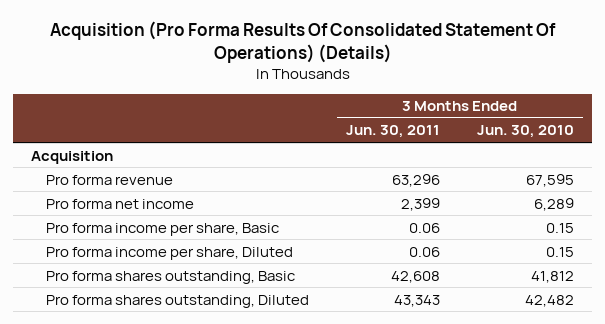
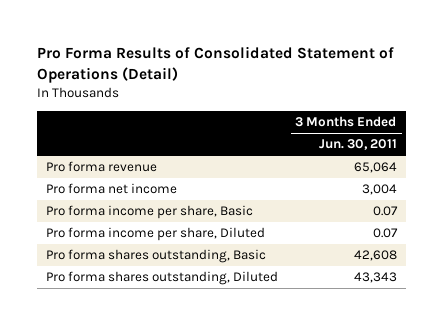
[49,20,556,63] Acquisition (Pro Forma Results Of Consolidated Statement Of Operations) (Details) -> [36,45,394,84] Pro Forma Results of Consolidated Statement of Operations (Detail)
[476,125,574,139] Jun. 30, 2010 -> none
[31,150,114,164] Acquisition -> none
[391,173,440,187] 63,296 -> [353,162,397,174] 65,064
[400,197,440,211] 2,399 -> [361,184,397,196] 3,004
[408,222,440,233] 0.06 -> [372,206,398,217] 0.07
[408,246,440,257] 0.06 -> [372,228,398,239] 0.07

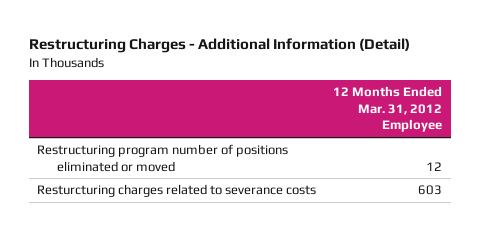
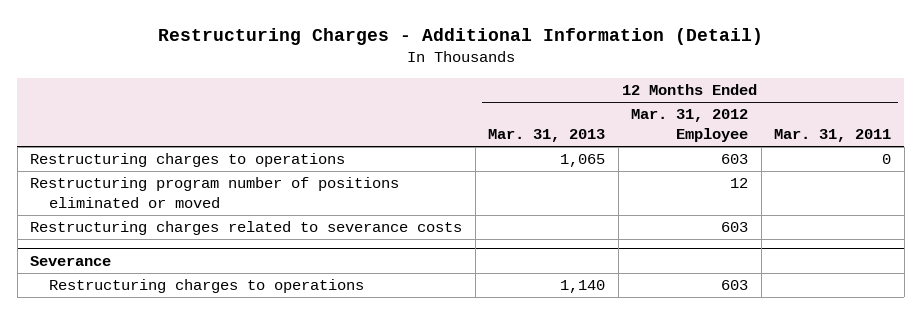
none -> [488,129,606,143] Mar. 31, 2013
none -> [774,129,892,143] Mar. 31, 2011
none -> [30,153,346,168] Restructuring charges to operations
[37,184,317,198] Resturcturing charges related to severance costs -> [30,221,463,236] Restructuring charges related to severance costs
none -> [30,256,112,267] Severance
none -> [49,279,365,294] Restructuring charges to operations

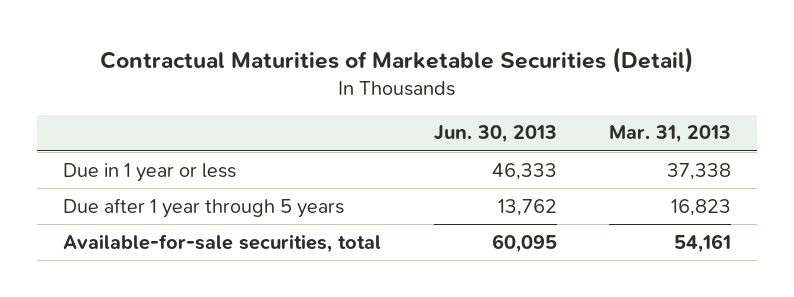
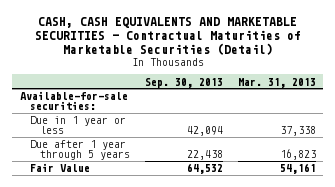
[100,47,695,74] Contractual Maturities of Marketable Securities (Detail) -> [34,16,301,55] CASH, CASH EQUIVALENTS AND MARKETABLE SECURITIES - Contractual Maturities of Marketable Securities (Detail)
[433,125,557,144] Jun. 30, 2013 -> none
none -> [144,77,223,88] Sep. 30, 2013
none -> [19,91,128,111] Available-for-sale securities:
[63,233,382,253] Available-for-sale securities, total -> [29,163,90,173] Fair Value

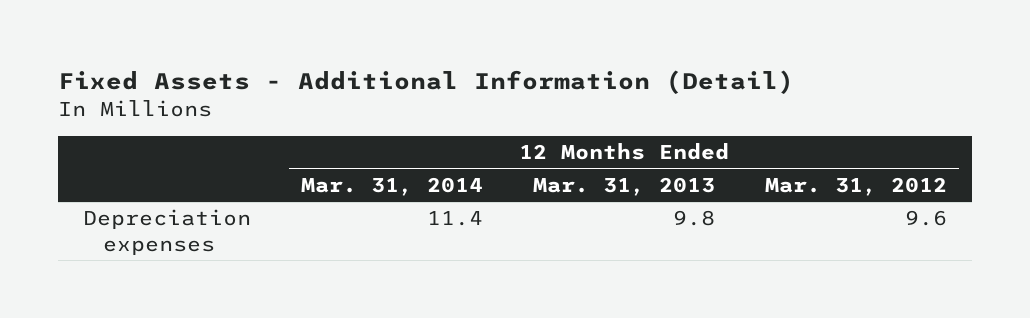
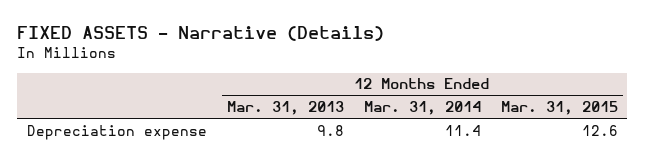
[58,70,795,95] Fixed Assets - Additional Information (Detail) -> [17,26,385,42] FIXED ASSETS - Narrative (Details)
[764,176,947,196] Mar. 31, 2012 -> none
none -> [500,101,618,116] Mar. 31, 2015
[83,209,252,255] Depreciation expenses -> [27,124,208,140] Depreciation expense

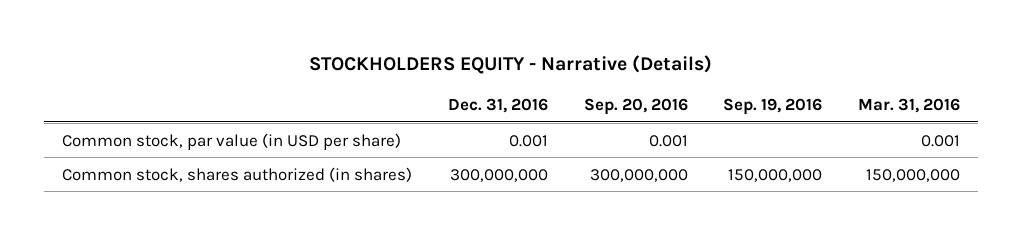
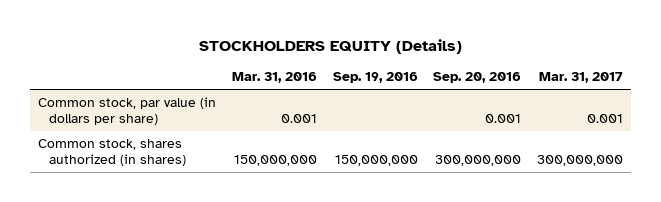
[309,55,713,75] STOCKHOLDERS EQUITY - Narrative (Details) -> [198,38,462,54] STOCKHOLDERS EQUITY (Details)
[447,97,548,113] Dec. 31, 2016 -> none
none -> [539,72,624,84] Mar. 31, 2017
[61,132,401,150] Common stock, par value (in USD per share) -> [38,97,217,125] Common stock, par value (in dollars per share)

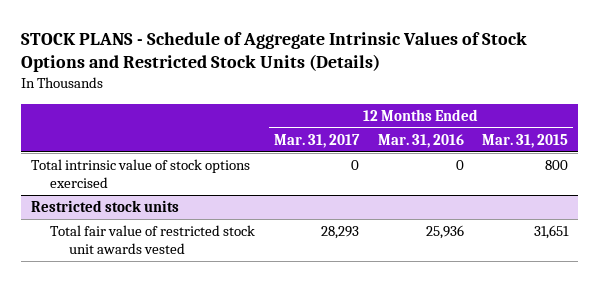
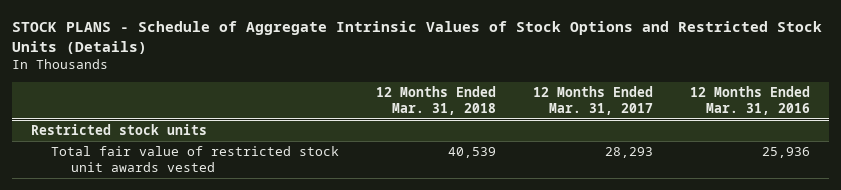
[482,133,569,148] Mar. 31, 2015 -> none
none -> [376,86,497,115] 12 Months Ended Mar. 31, 2018
[30,159,250,188] Total intrinsic value of stock options exercised -> none

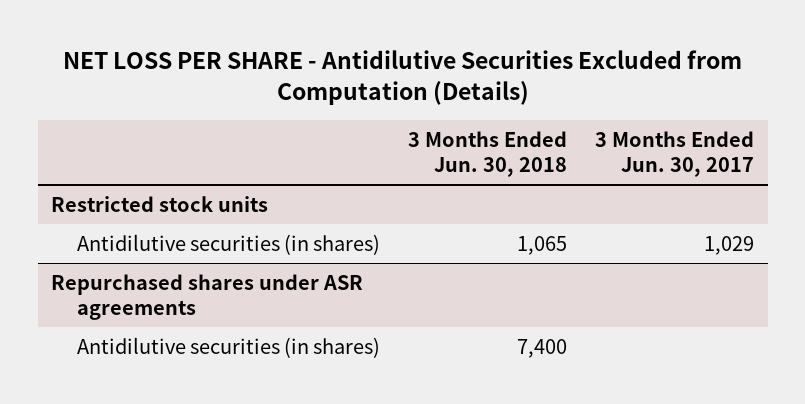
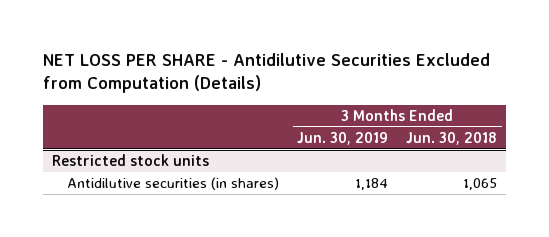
[594,130,754,177] 3 Months Ended Jun. 30, 2017 -> none
none -> [297,131,389,145] Jun. 30, 2019
[51,273,364,321] Repurchased shares under ASR agreements -> none
[77,336,381,358] Antidilutive securities (in shares) -> none

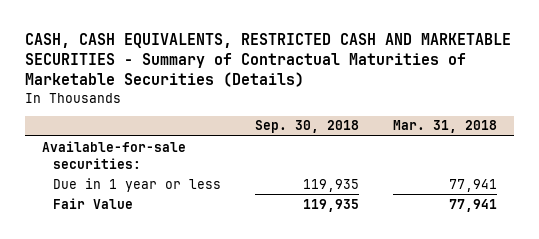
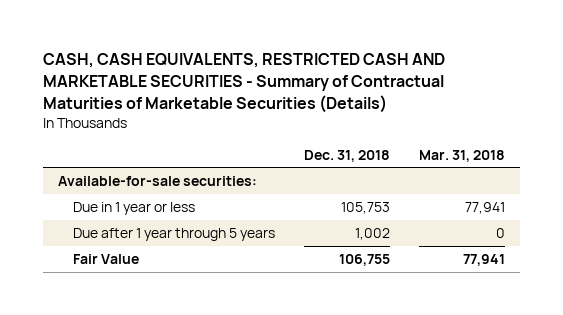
[255,120,360,134] Sep. 30, 2018 -> none
none -> [304,149,391,162] Dec. 31, 2018
none -> [73,227,276,241] Due after 1 year through 5 years

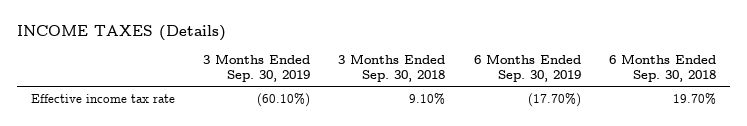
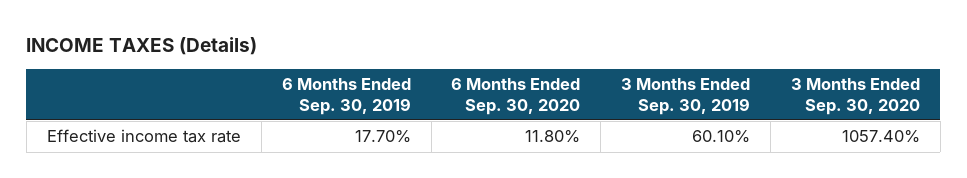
[338,54,446,83] 3 Months Ended Sep. 30, 2018 -> none
[609,54,717,83] 6 Months Ended Sep. 30, 2018 -> none
none -> [451,77,581,115] 6 Months Ended Sep. 30, 2020
none -> [790,77,920,115] 3 Months Ended Sep. 30, 2020
[257,92,311,107] (60.10%) -> [692,130,751,144] 60.10%
[527,92,581,107] (17.70%) -> [354,130,411,144] 17.70%

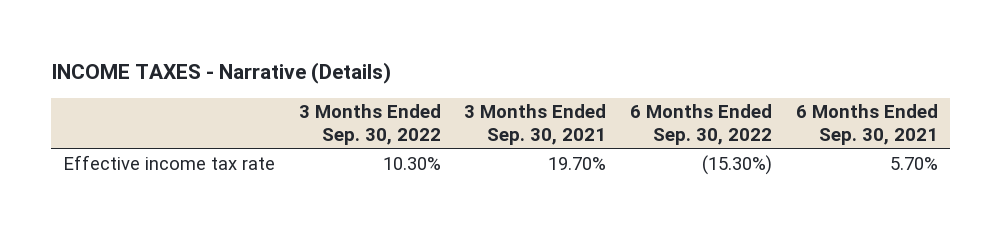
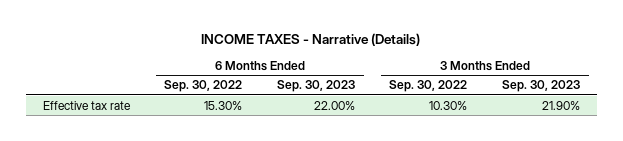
[464,104,607,145] 3 Months Ended Sep. 30, 2021 -> none
[795,104,938,145] 6 Months Ended Sep. 30, 2021 -> none
none -> [276,80,355,93] Sep. 30, 2023
none -> [501,80,580,93] Sep. 30, 2023
[62,154,275,170] Effective income tax rate -> [42,101,131,111] Effective tax rate
[702,154,773,175] (15.30%) -> [204,101,243,111] 15.30%

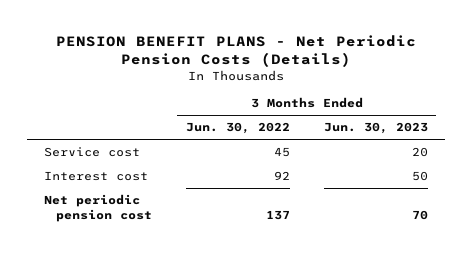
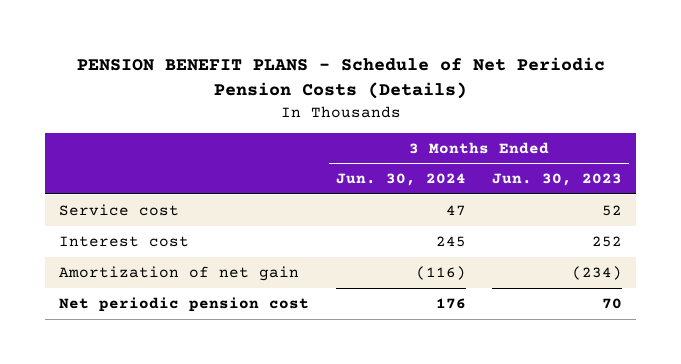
[56,34,417,67] PENSION BENEFIT PLANS - Net Periodic Pension Costs (Details) -> [76,57,605,100] PENSION BENEFIT PLANS - Schedule of Net Periodic Pension Costs (Details)
[185,122,290,135] Jun. 30, 2022 -> none
none -> [335,173,466,187] Jun. 30, 2024
[411,147,428,158] 20 -> [602,204,623,216] 52
[411,171,428,182] 50 -> [592,235,623,247] 252
none -> [58,265,299,281] Amortization of net gain

